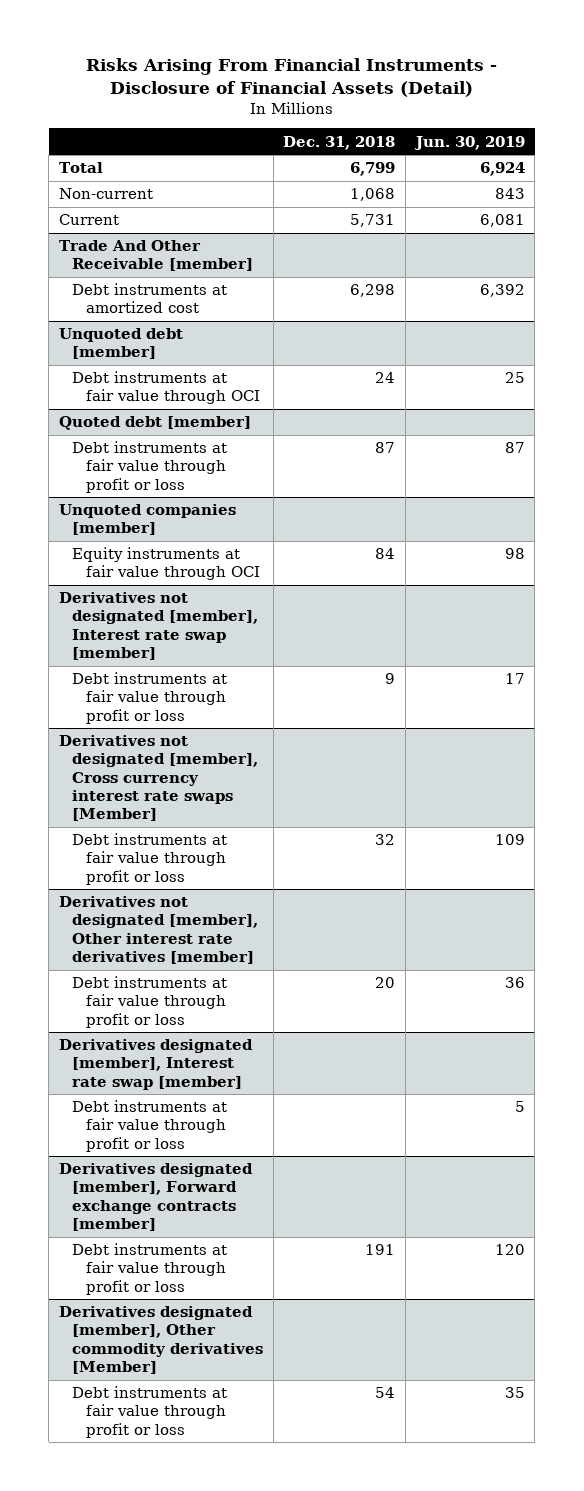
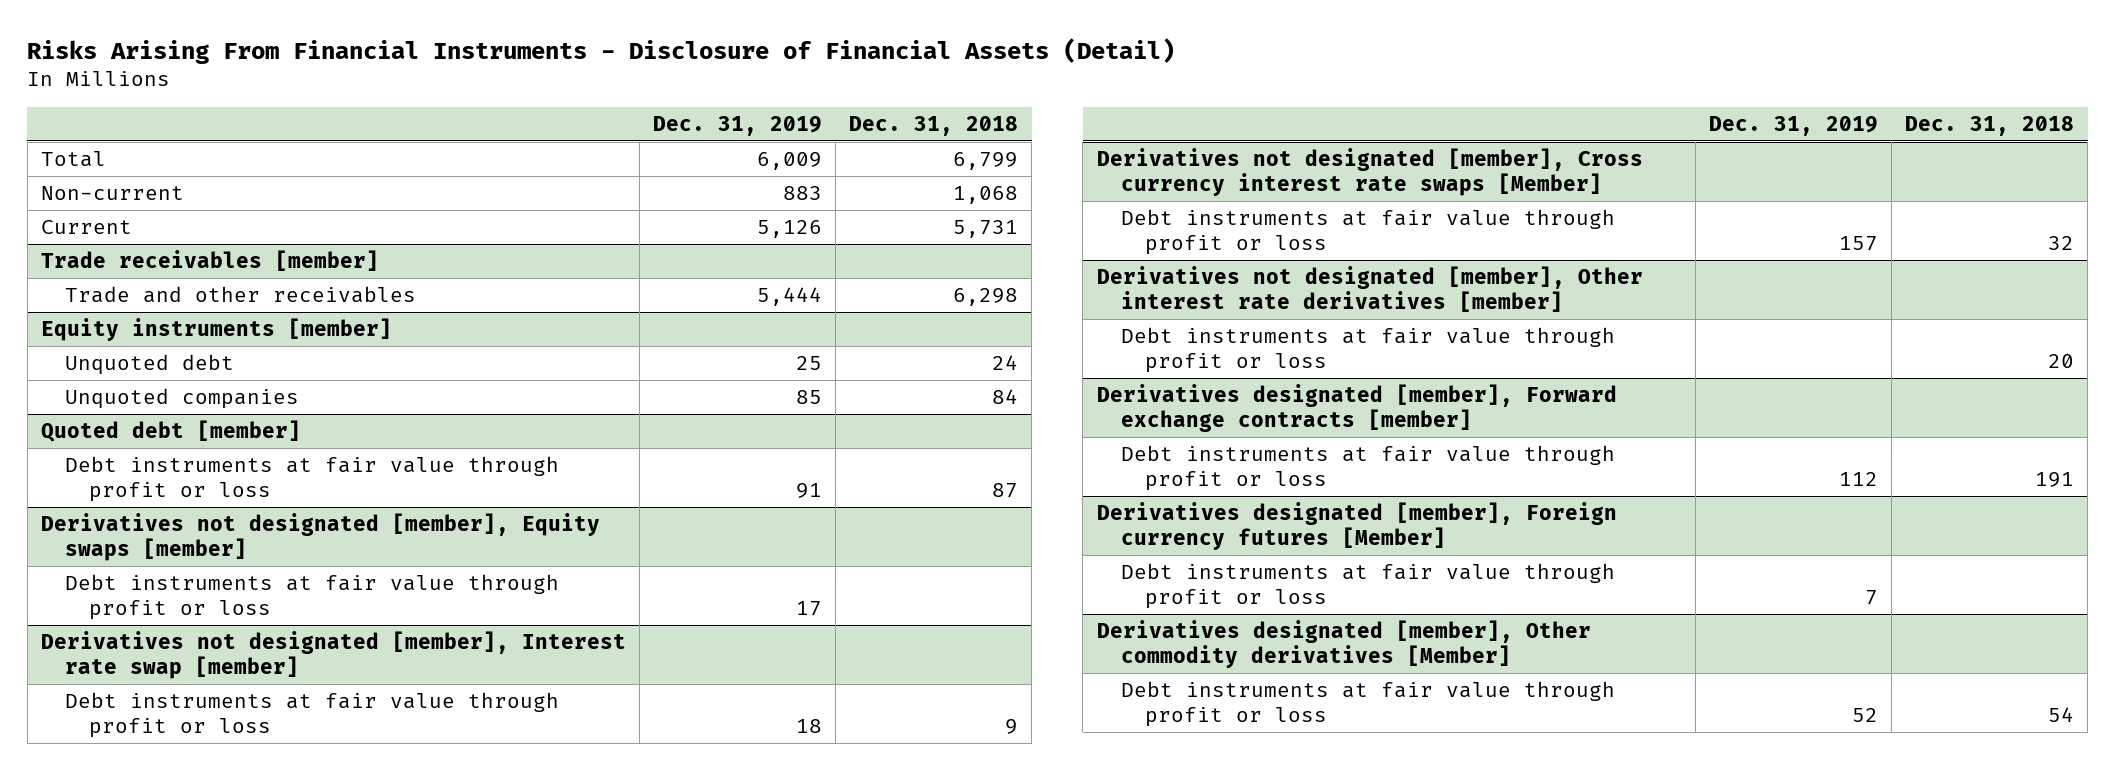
[413,135,525,150] Jun. 30, 2019 -> none
none -> [652,115,822,136] Dec. 31, 2019
[58,240,254,272] Trade And Other Receivable [member] -> none
[58,328,183,360] Unquoted debt [member] -> none
none -> [40,250,379,272] Trade receivables [member]
[72,283,228,314] Debt instruments at amortized cost -> [64,286,416,304] Trade and other receivables
none -> [40,318,392,342] Equity instruments [member]
[72,371,260,405] Debt instruments at fair value through OCI -> [64,354,234,376] Unquoted debt
none -> [64,388,299,410] Unquoted companies
[58,504,236,536] Unquoted companies [member] -> none
[72,547,260,581] Equity instruments at fair value through OCI -> none
none -> [40,513,600,562] Derivatives not designated [member], Equity swaps [member]
none -> [64,574,559,621] Debt instruments at fair value through profit or loss
[58,1039,253,1090] Derivatives designated [member], Interest rate swap [member] -> none
[72,1100,228,1152] Debt instruments at fair value through profit or loss -> none
none -> [1096,502,1617,551] Derivatives designated [member], Foreign currency futures [Member]
none -> [1120,563,1615,610] Debt instruments at fair value through profit or loss

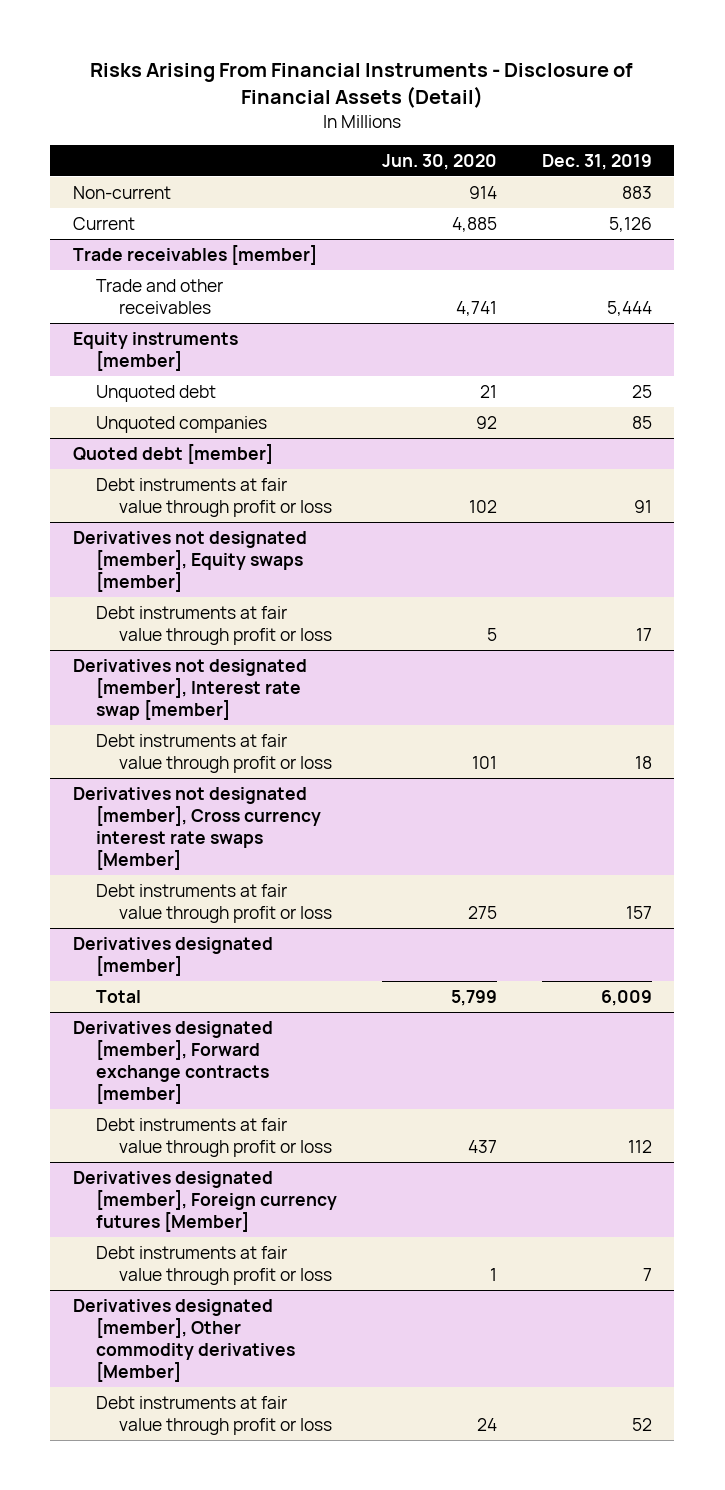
[849,115,1019,136] Dec. 31, 2018 -> none
none -> [381,153,497,170] Jun. 30, 2020
[40,151,106,168] Total -> none
[1096,266,1643,313] Derivatives not designated [member], Other interest rate derivatives [member] -> none
[1120,327,1615,374] Debt instruments at fair value through profit or loss -> none
none -> [72,936,273,976] Derivatives designated [member]
none -> [95,989,141,1003] Total

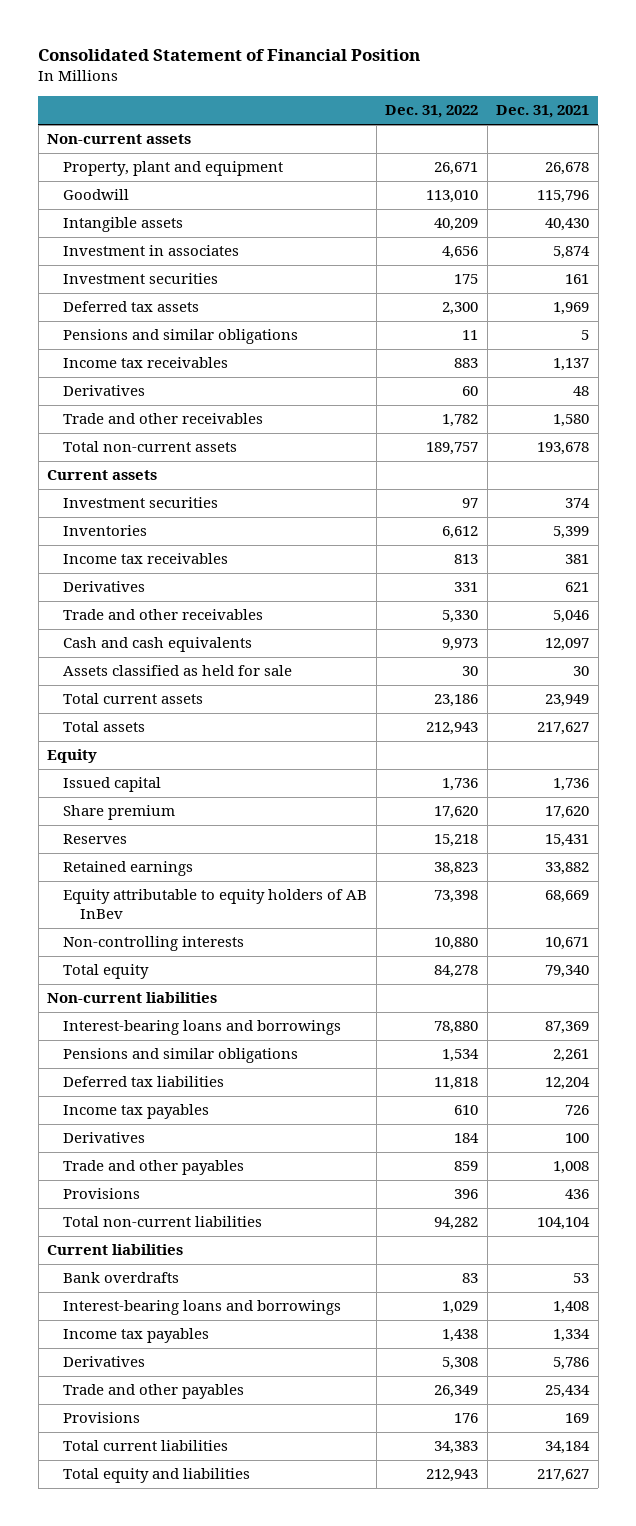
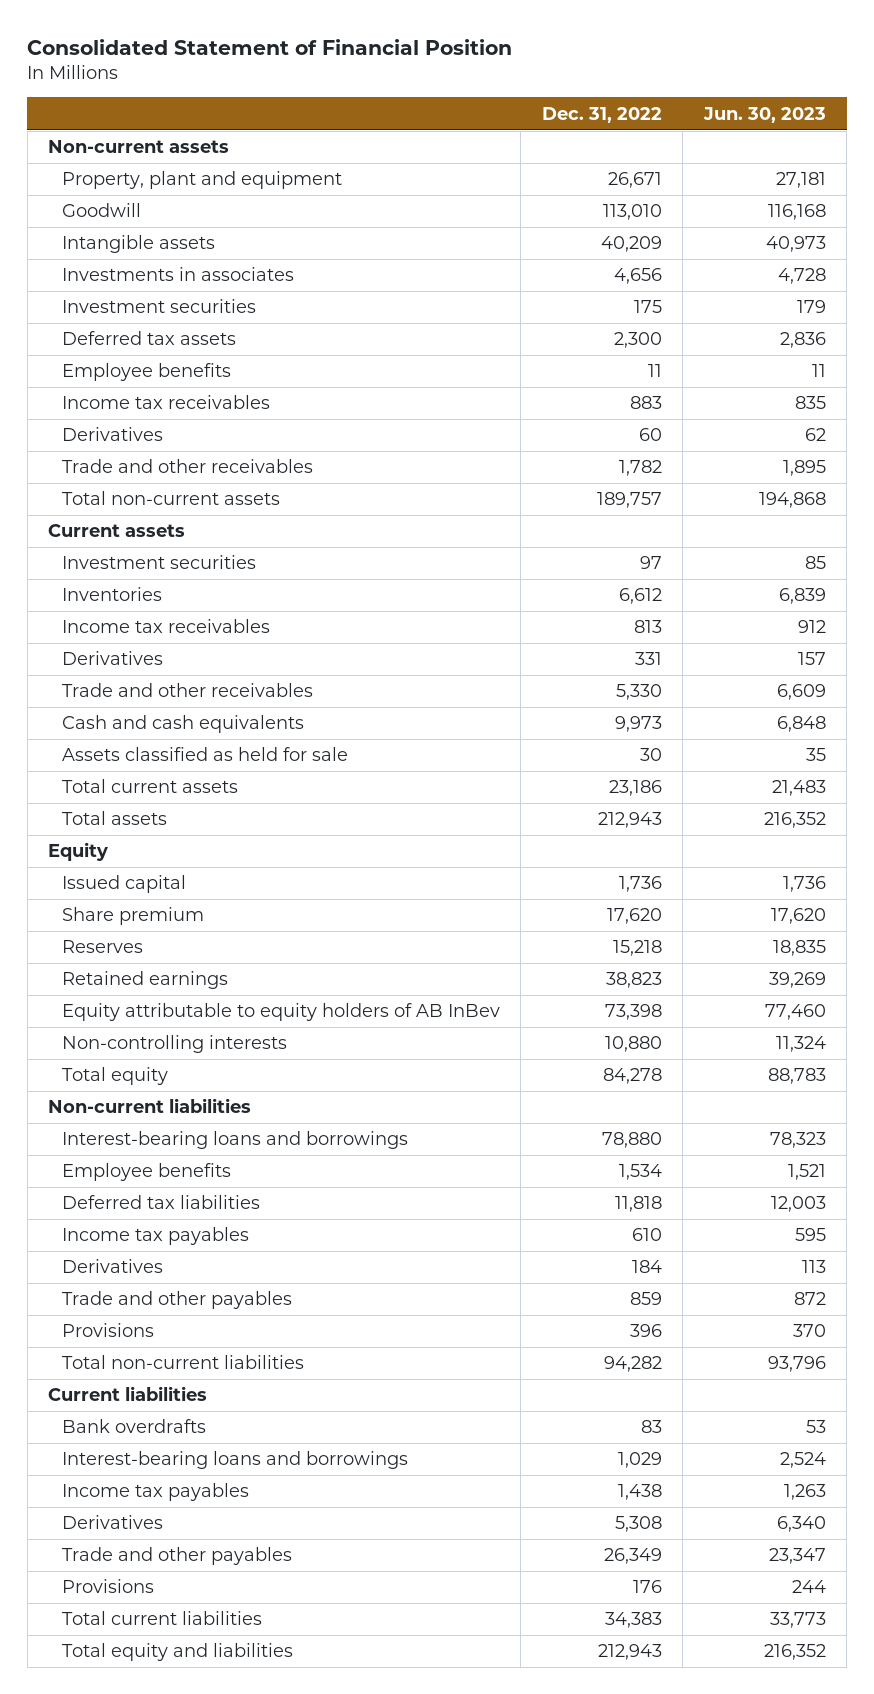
[496,105,590,119] Dec. 31, 2021 -> none
none -> [702,106,826,123] Jun. 30, 2023
[63,245,240,257] Investment in associates -> [61,267,294,282] Investments in associates
[63,329,299,345] Pensions and similar obligations -> [61,363,231,382] Employee benefits
[63,1048,299,1064] Pensions and similar obligations -> [61,1163,231,1182] Employee benefits

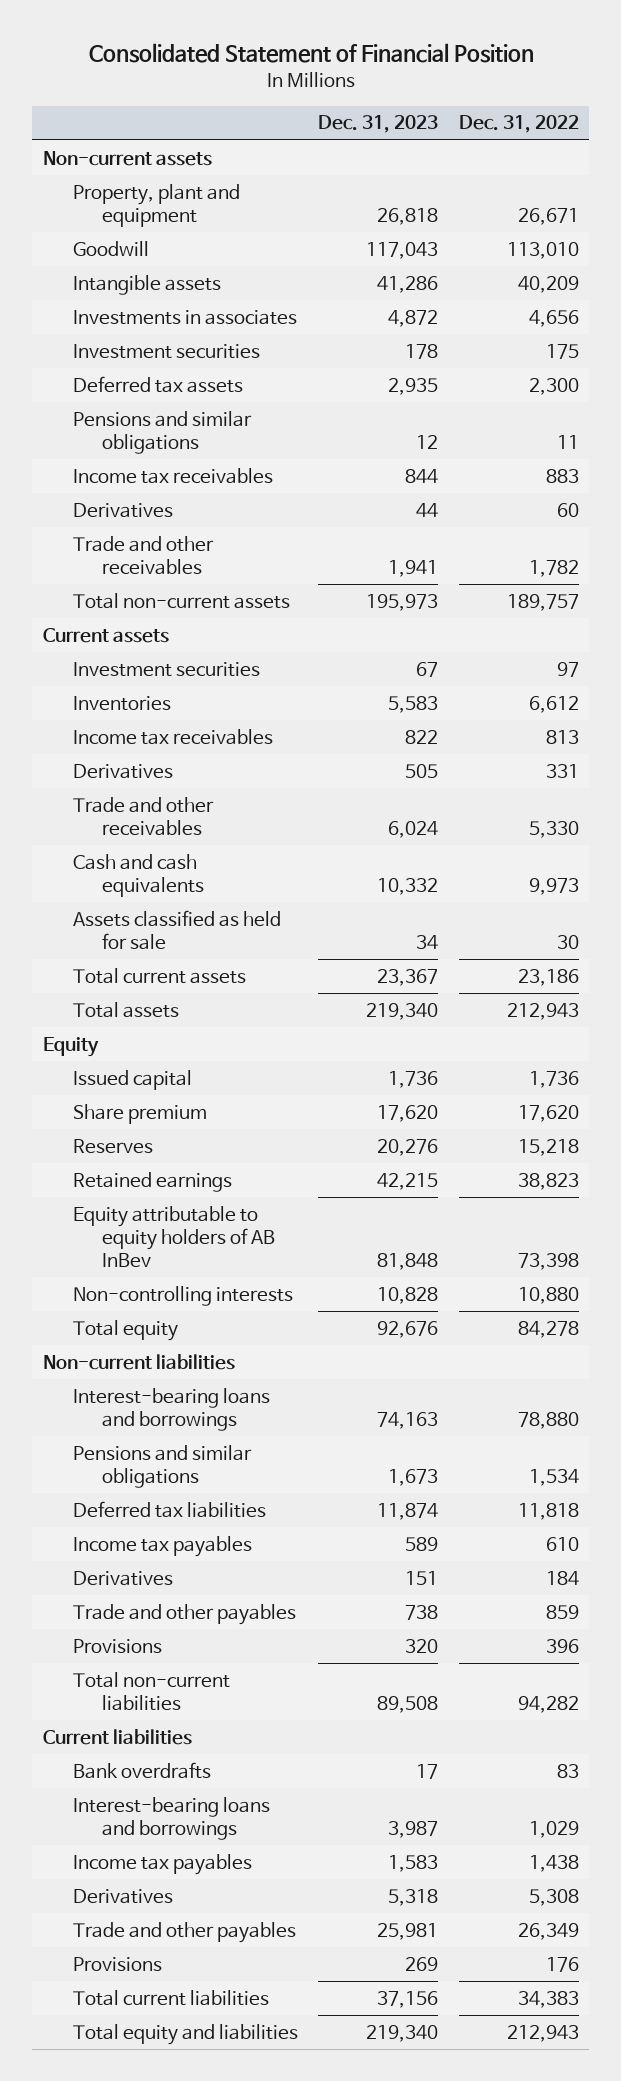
[702,106,826,123] Jun. 30, 2023 -> none
none -> [318,115,439,134] Dec. 31, 2023
[61,363,231,382] Employee benefits -> [72,410,252,454] Pensions and similar obligations
[61,1163,231,1182] Employee benefits -> [72,1444,252,1488] Pensions and similar obligations

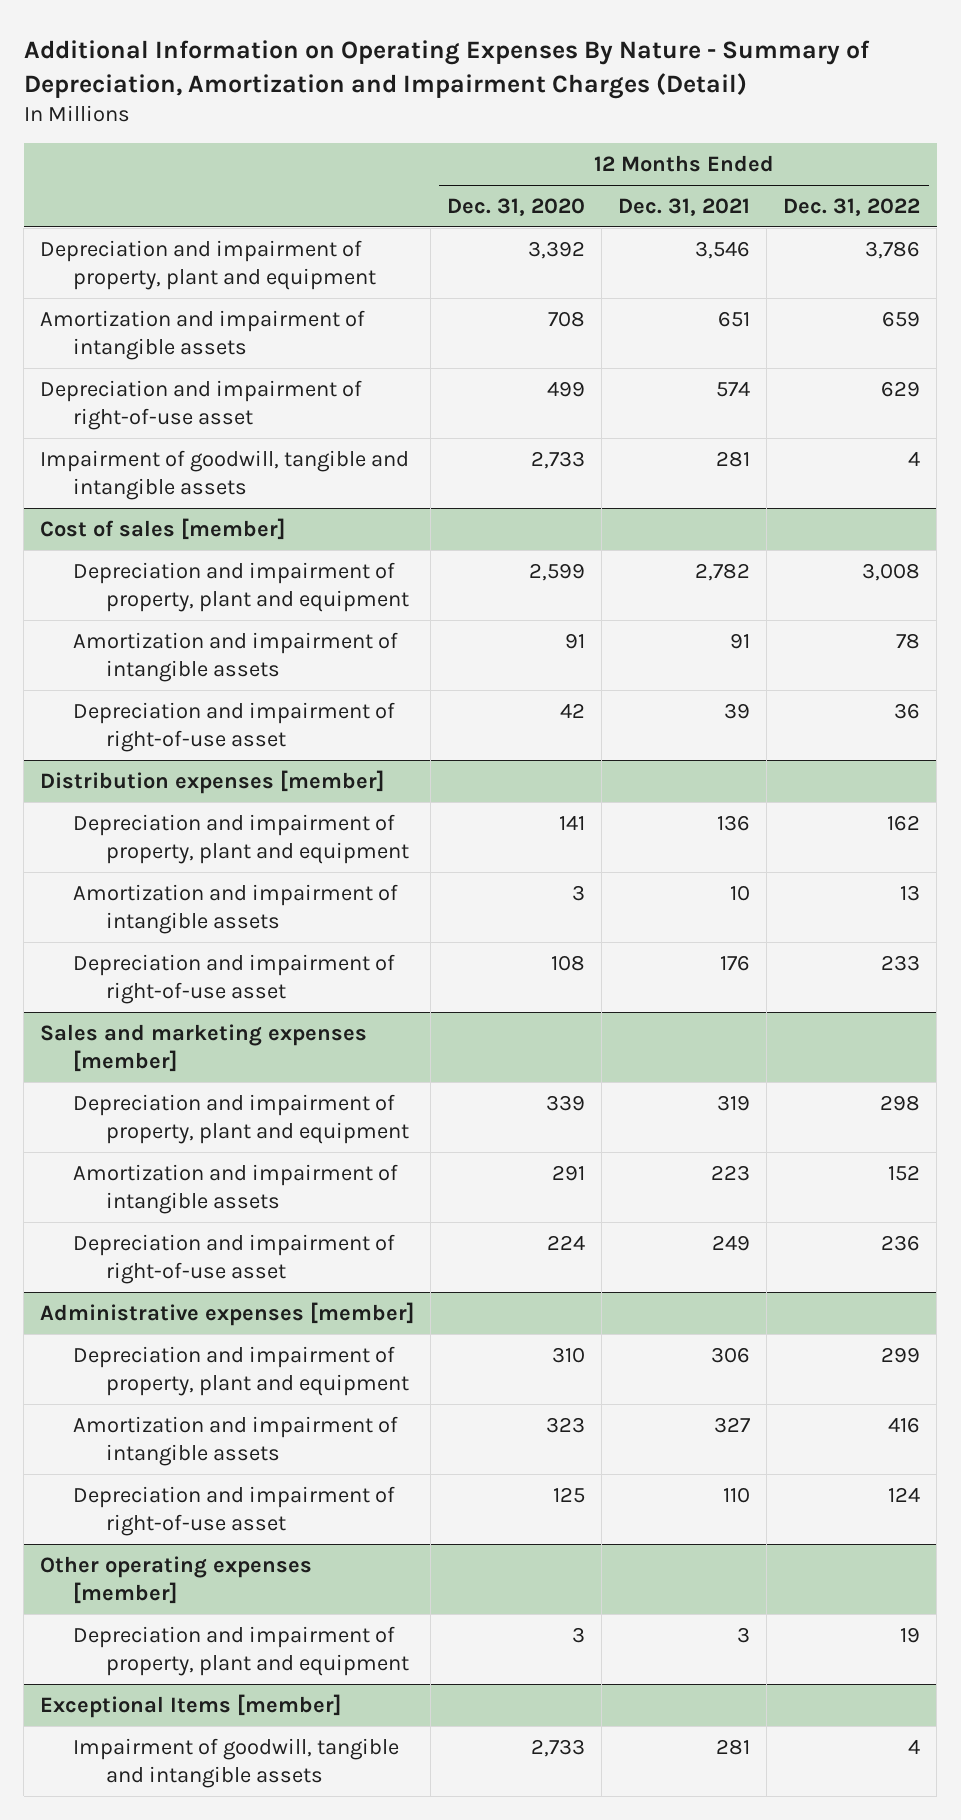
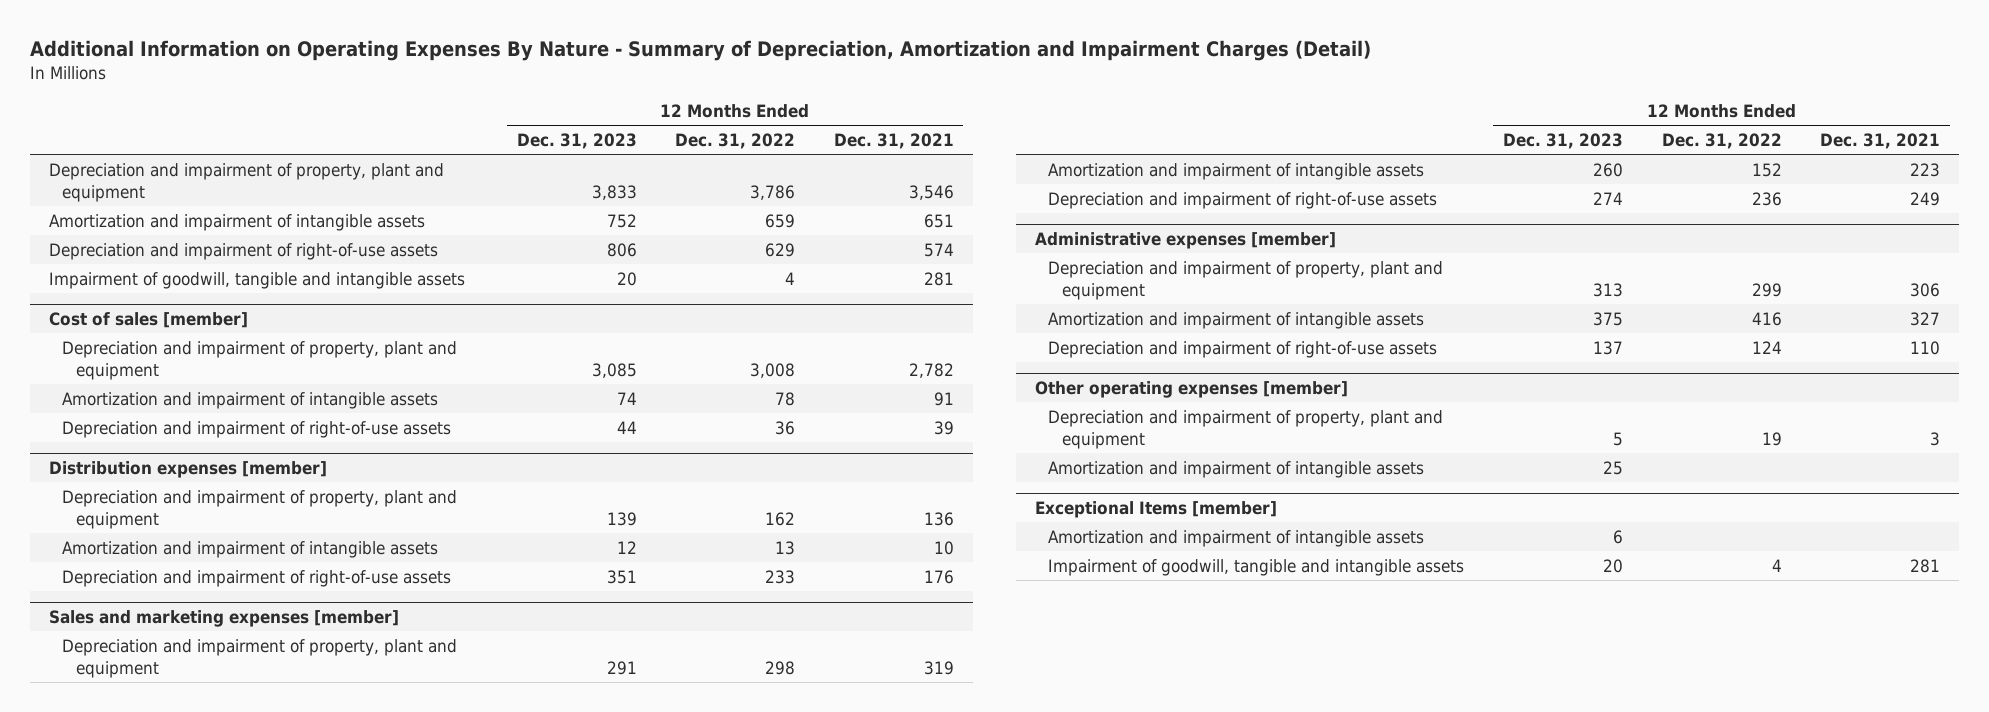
[447,197,586,216] Dec. 31, 2020 -> none
none -> [516,132,637,149] Dec. 31, 2023
[40,379,363,431] Depreciation and impairment of right-of-use asset -> [48,242,438,260] Depreciation and impairment of right-of-use assets
[73,701,396,753] Depreciation and impairment of right-of-use asset -> [62,420,452,438] Depreciation and impairment of right-of-use assets
[73,953,396,1005] Depreciation and impairment of right-of-use asset -> [62,569,452,587] Depreciation and impairment of right-of-use assets
[73,1233,396,1285] Depreciation and impairment of right-of-use asset -> [1048,191,1438,209] Depreciation and impairment of right-of-use assets
[73,1485,396,1537] Depreciation and impairment of right-of-use asset -> [1048,340,1438,358] Depreciation and impairment of right-of-use assets
none -> [1048,460,1425,478] Amortization and impairment of intangible assets
none -> [1048,529,1425,547] Amortization and impairment of intangible assets

